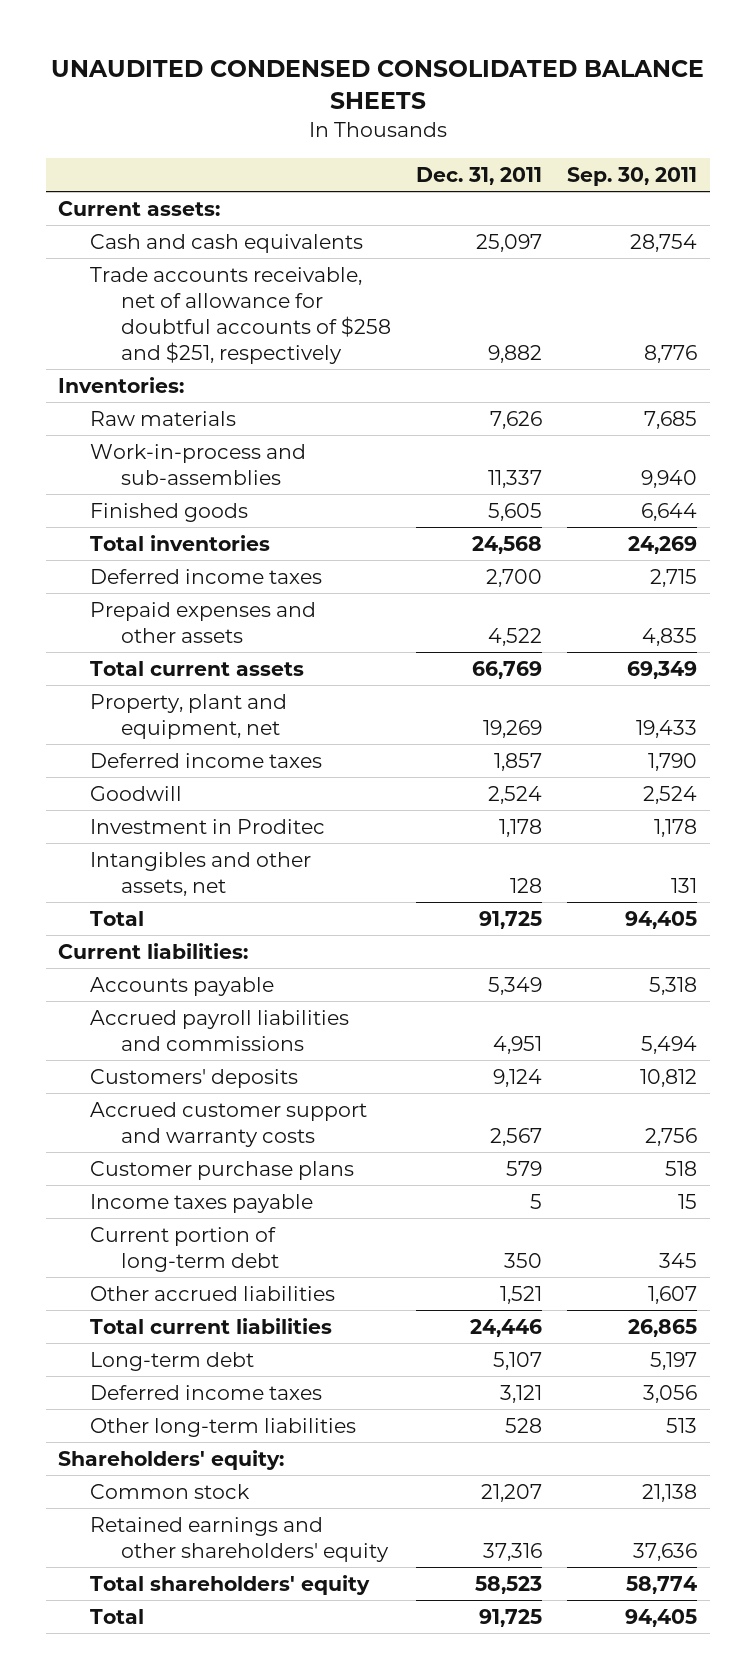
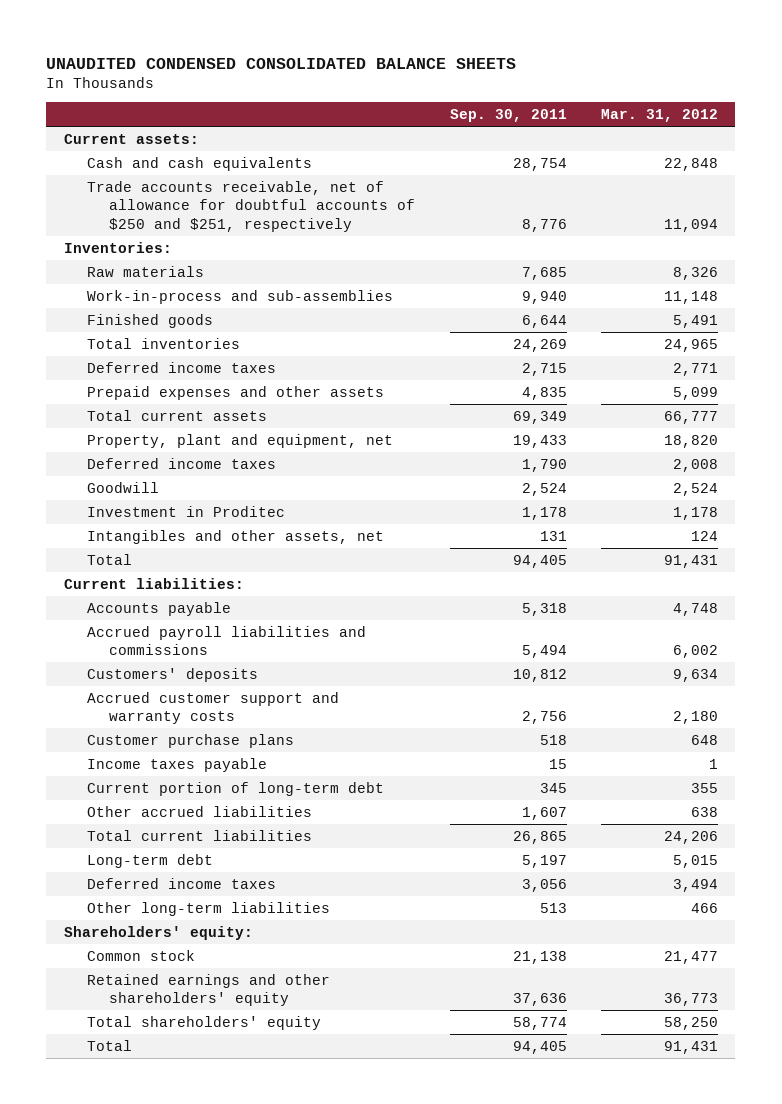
[416,166,543,185] Dec. 31, 2011 -> none
none -> [601,109,719,123] Mar. 31, 2012
[89,266,392,364] Trade accounts receivable, net of allowance for doubtful accounts of $258 and $251, respectively -> [86,180,416,232] Trade accounts receivable, net of allowance for doubtful accounts of $250 and $251, respectively

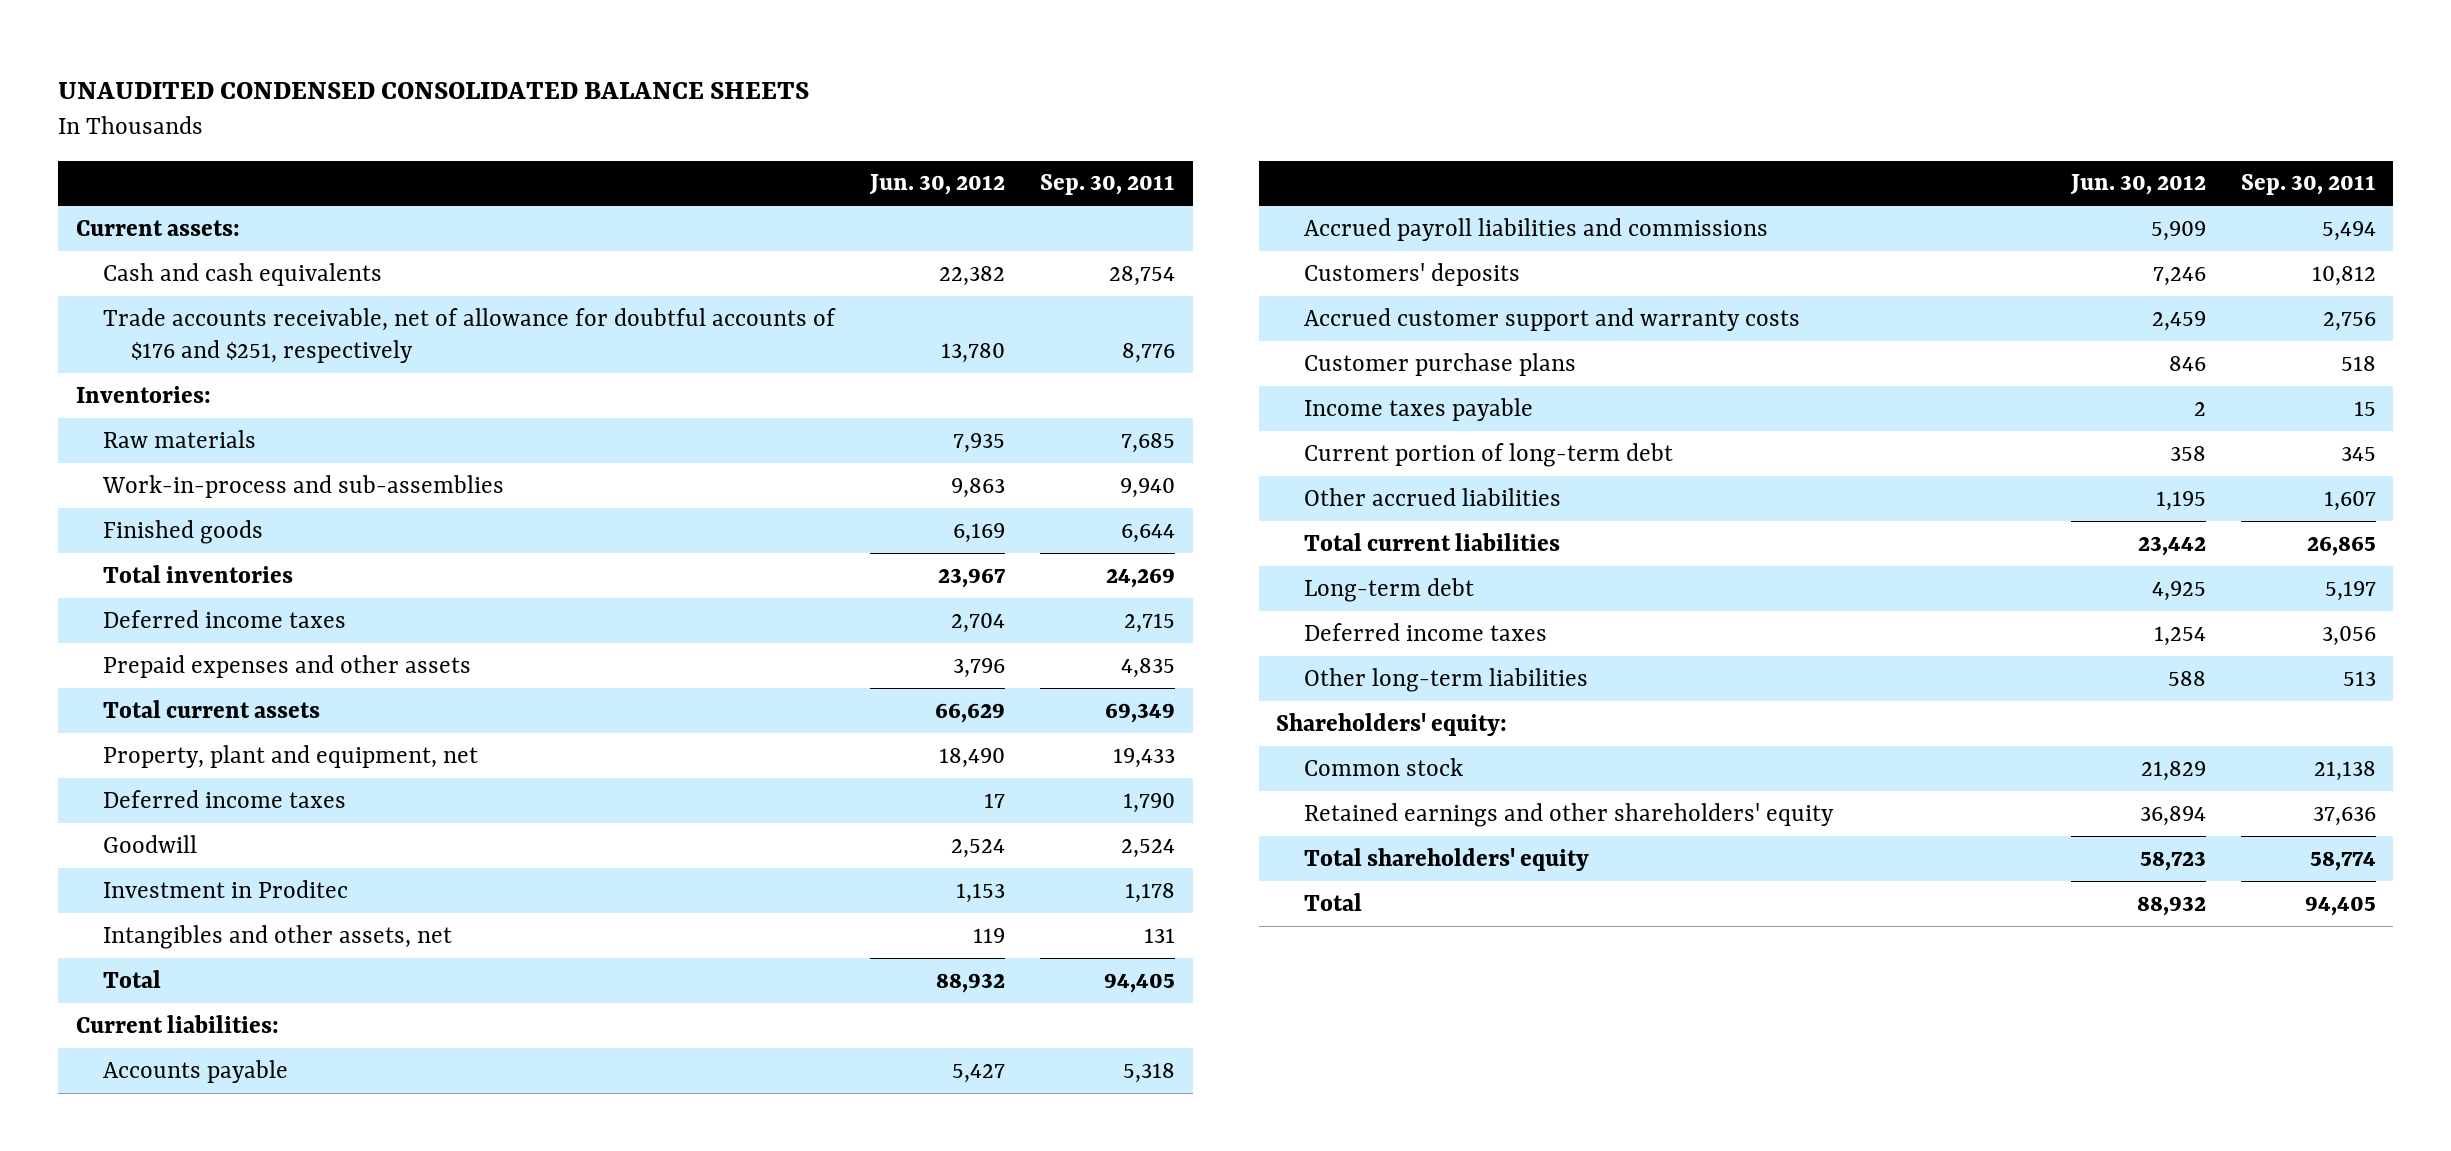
[601,109,719,123] Mar. 31, 2012 -> none
none -> [869,174,1006,196] Jun. 30, 2012
[86,180,416,232] Trade accounts receivable, net of allowance for doubtful accounts of $250 and $251, respectively -> [103,307,837,364] Trade accounts receivable, net of allowance for doubtful accounts of $176 and $251, respectively

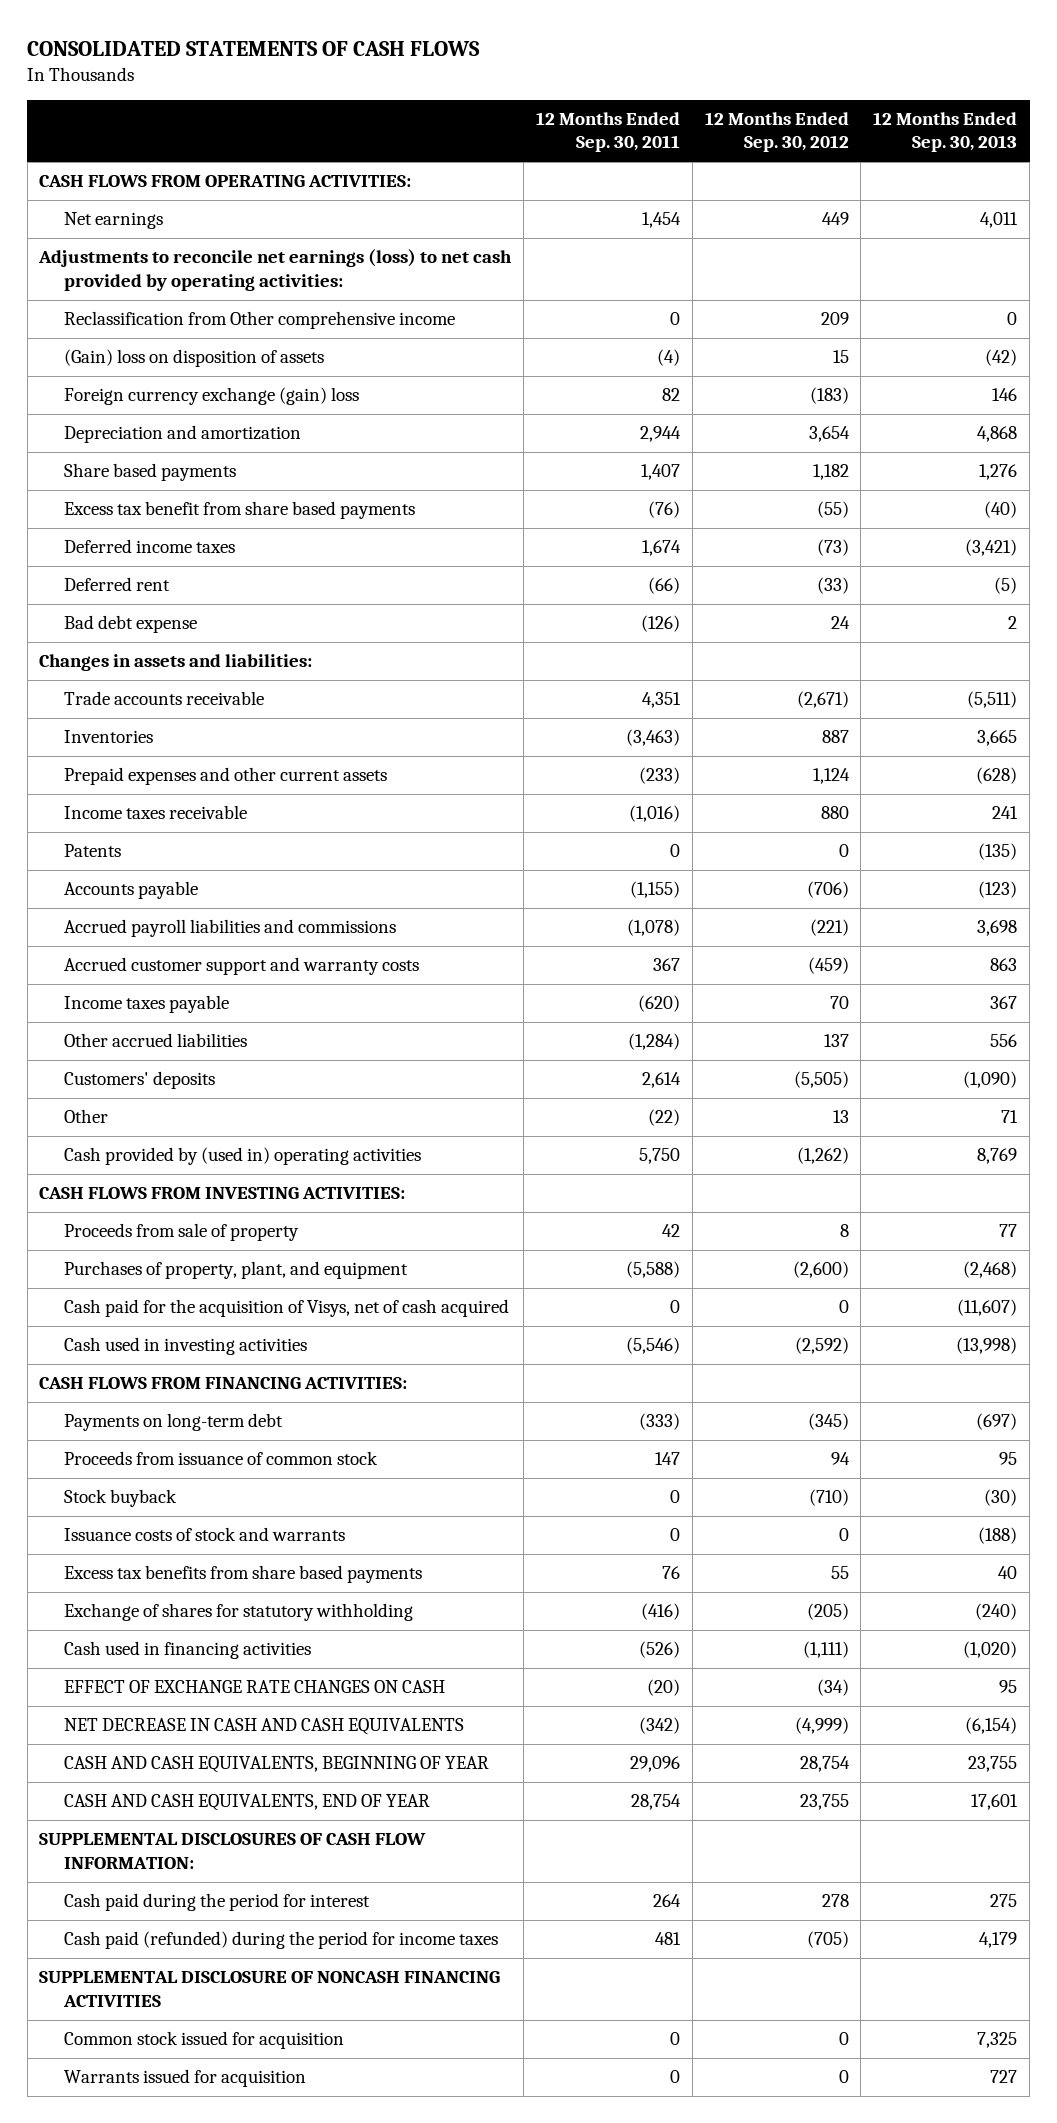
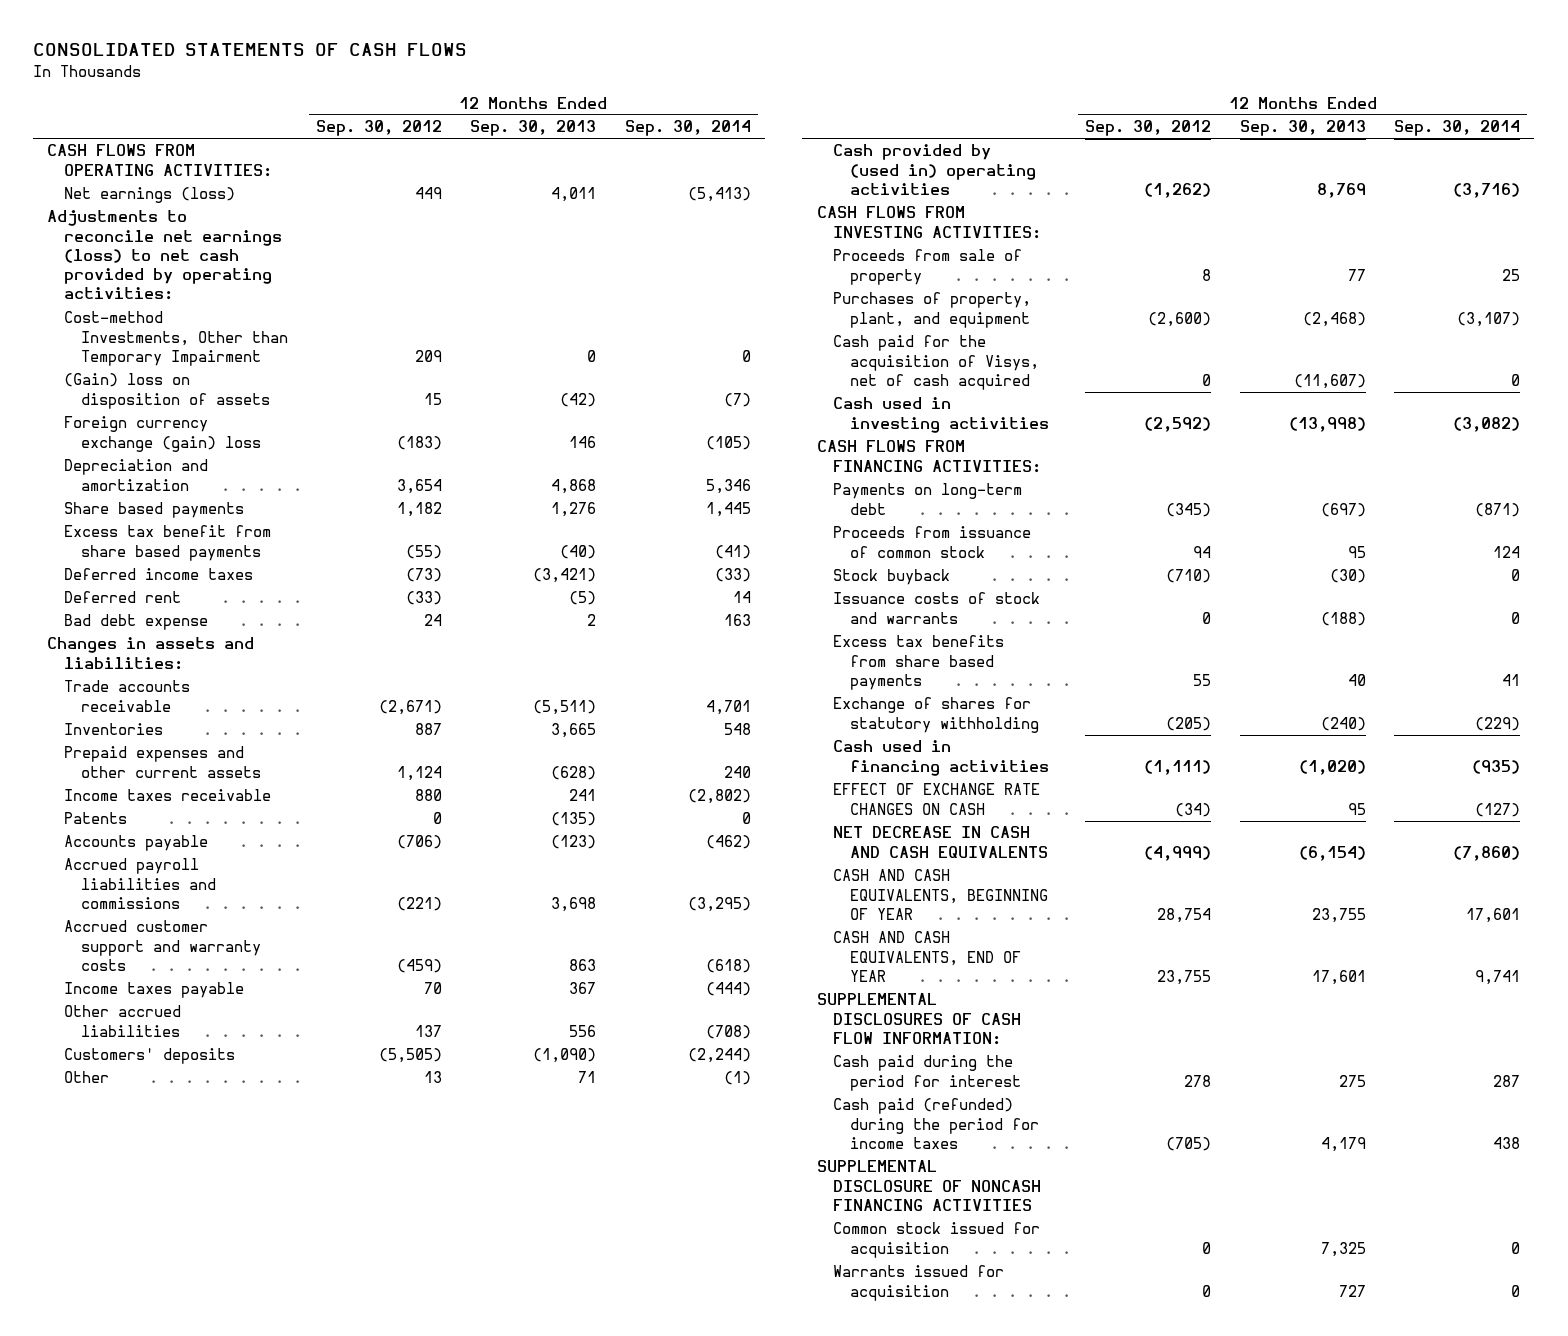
[536,111,681,153] 12 Months Ended Sep. 30, 2011 -> none
none -> [624,120,751,137] Sep. 30, 2014
[63,212,163,230] Net earnings -> [63,187,235,204] Net earnings (loss)
[63,311,455,330] Reclassification from Other comprehensive income -> [63,311,288,366] Cost-method Investments, Other than Temporary Impairment

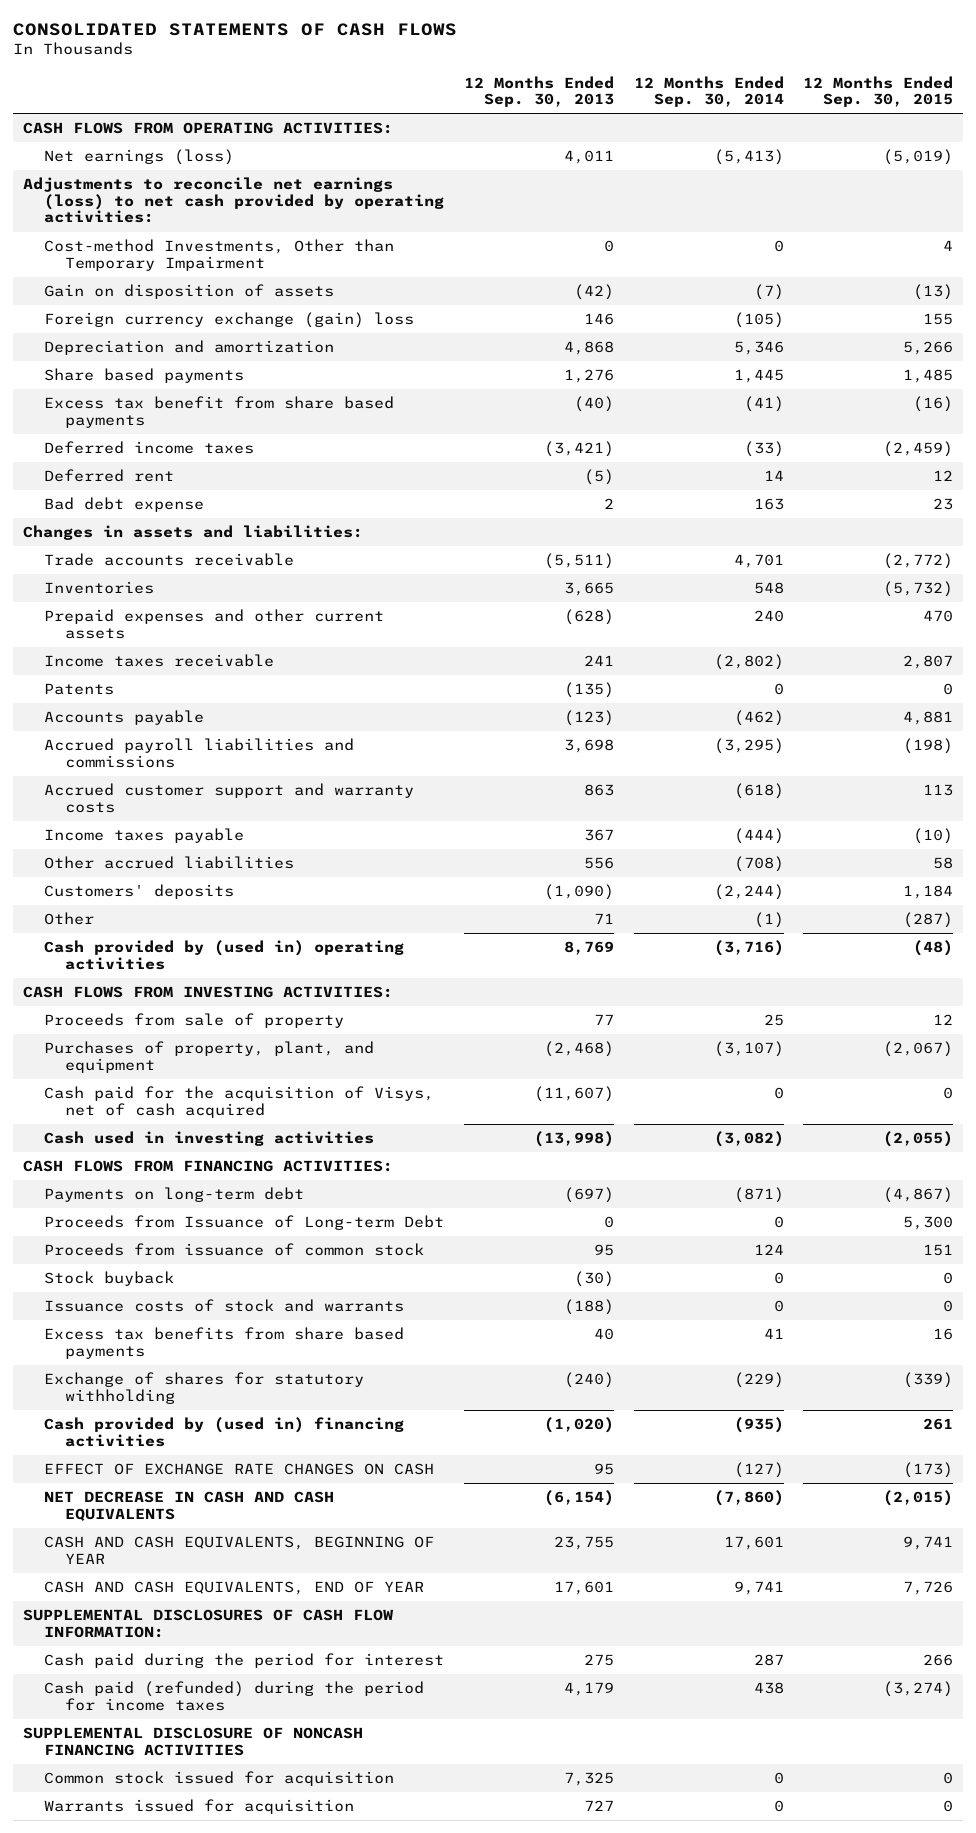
[316,120,443,137] Sep. 30, 2012 -> none
none -> [803,75,954,108] 12 Months Ended Sep. 30, 2015
[63,373,270,409] (Gain) loss on disposition of assets -> [44,284,335,300] Gain on disposition of assets
none -> [44,1215,445,1231] Proceeds from Issuance of Long-term Debt
[833,740,1049,776] Cash used in financing activities -> [44,1417,405,1447] Cash provided by (used in) financing activities

